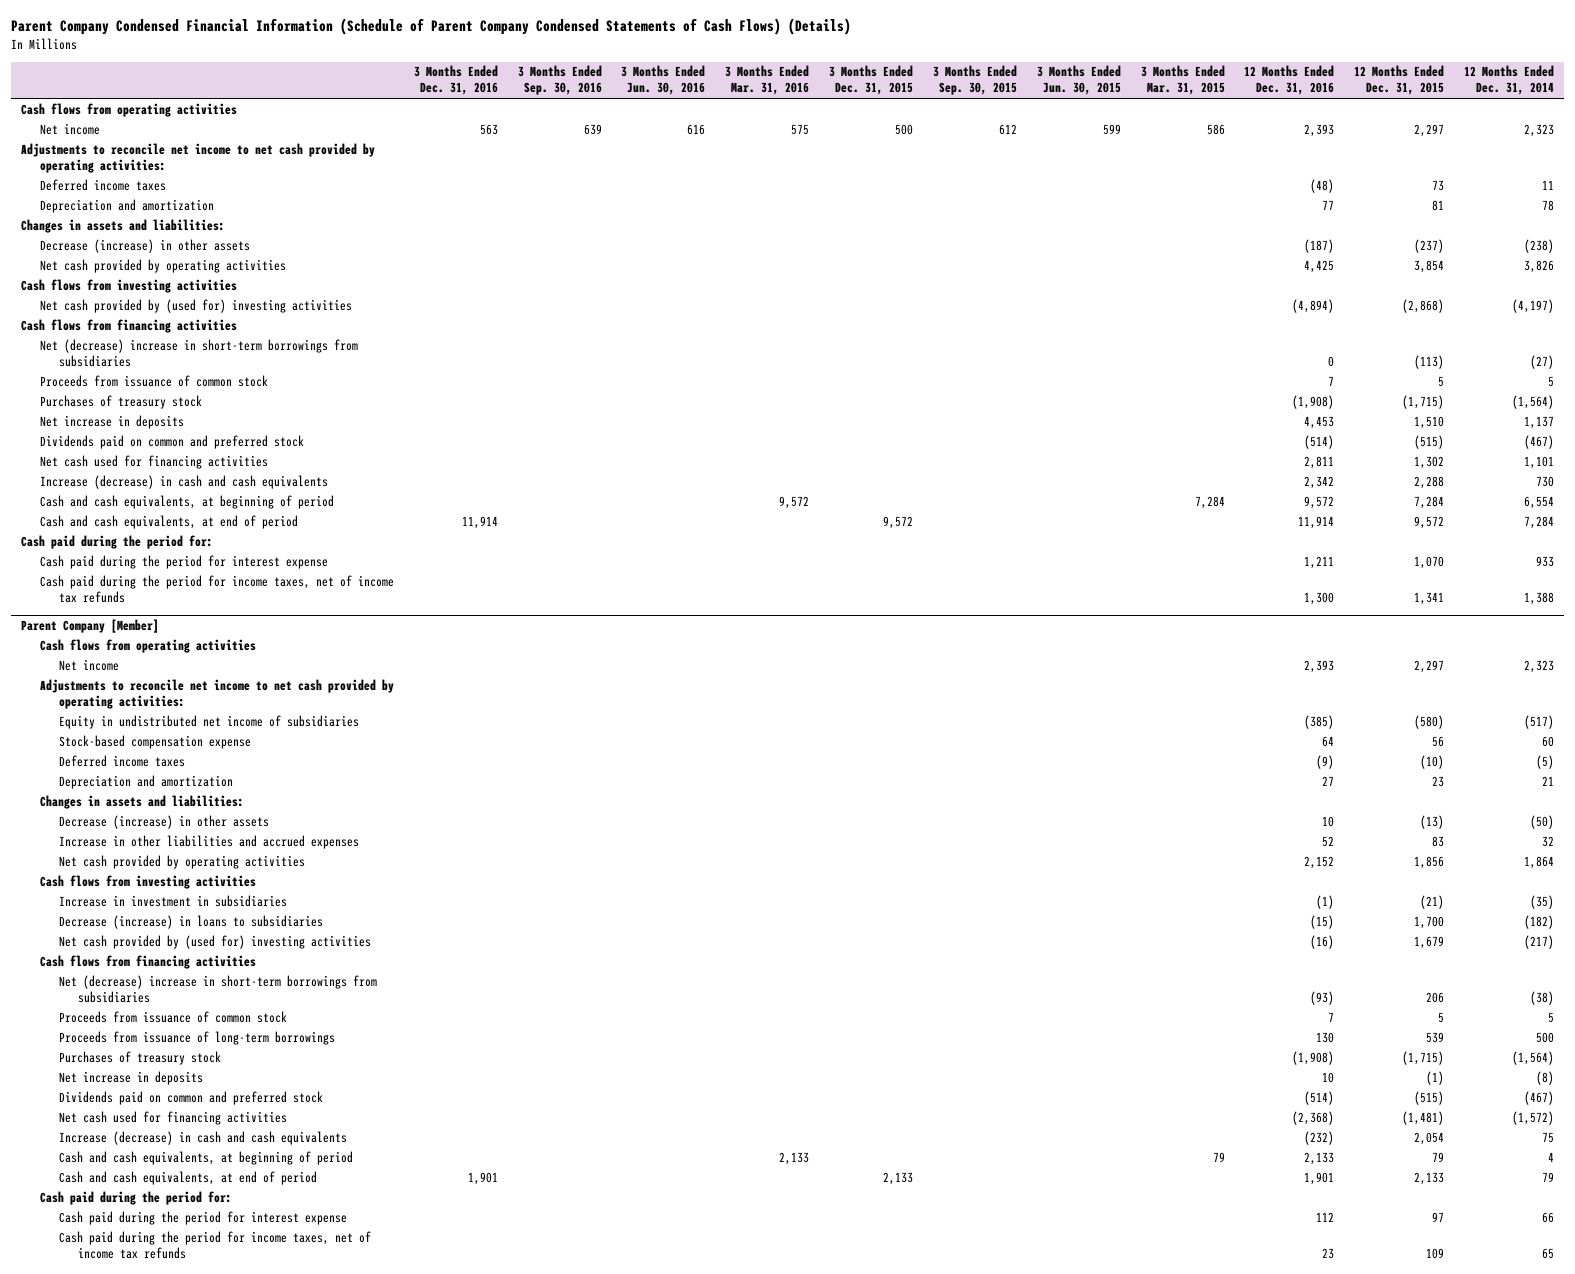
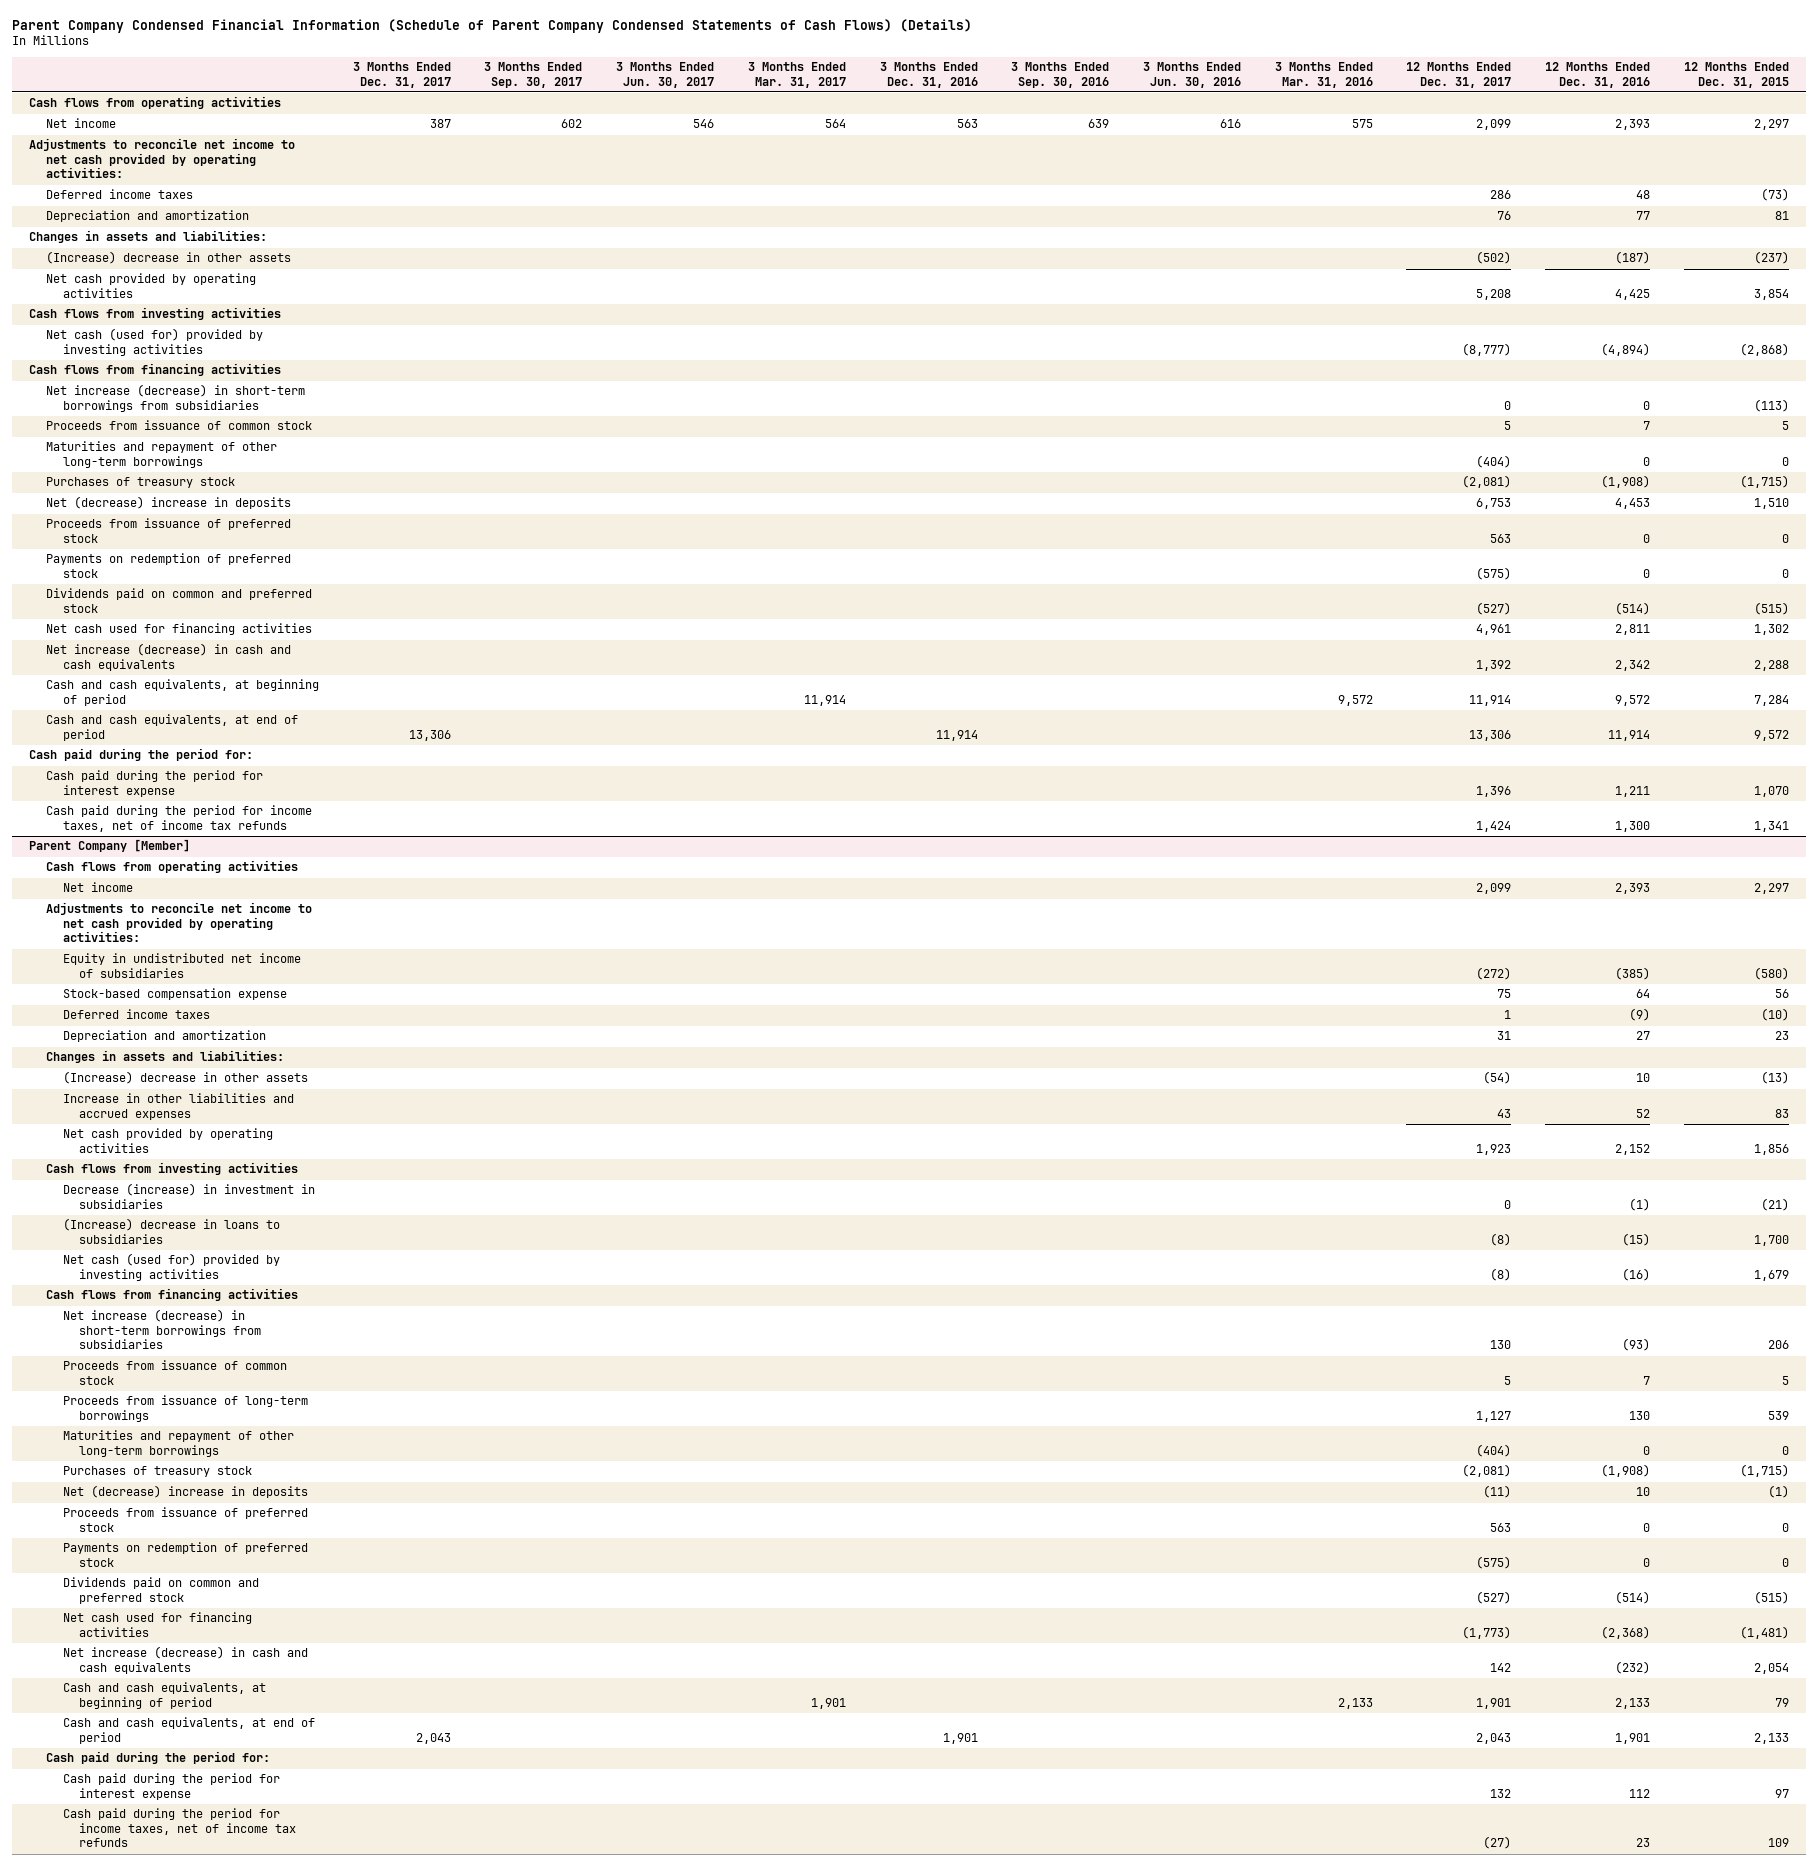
[829,65,914,96] 3 Months Ended Dec. 31, 2015 -> none
[932,65,1017,96] 3 Months Ended Sep. 30, 2015 -> none
[1036,65,1121,96] 3 Months Ended Jun. 30, 2015 -> none
[1140,65,1225,96] 3 Months Ended Mar. 31, 2015 -> none
[1464,65,1555,96] 12 Months Ended Dec. 31, 2014 -> none
none -> [352,62,451,88] 3 Months Ended Dec. 31, 2017
none -> [484,62,583,88] 3 Months Ended Sep. 30, 2017
none -> [616,62,715,88] 3 Months Ended Jun. 30, 2017
none -> [747,62,846,88] 3 Months Ended Mar. 31, 2017
none -> [1406,62,1512,88] 12 Months Ended Dec. 31, 2017
[1310,178,1335,193] (48) -> [1636,190,1651,200] 48
[1432,179,1445,191] 73 -> [1760,188,1789,202] (73)
[39,238,250,253] Decrease (increase) in other assets -> [45,251,291,265] (Increase) decrease in other assets
[39,298,352,313] Net cash provided by (used for) investing activities -> [45,328,263,356] Net cash (used for) provided by investing activities
[39,338,358,367] Net (decrease) increase in short-term borrowings from subsidiaries -> [45,384,305,412] Net increase (decrease) in short-term borrowings from subsidiaries
none -> [45,441,277,468] Maturities and repayment of other long-term borrowings
[39,414,184,429] Net increase in deposits -> [45,496,291,510] Net (decrease) increase in deposits
none -> [45,518,291,543] Proceeds from issuance of preferred stock
none -> [45,553,291,578] Payments on redemption of preferred stock
[39,474,328,489] Increase (decrease) in cash and cash equivalents -> [45,643,291,671] Net increase (decrease) in cash and cash equivalents
[58,814,269,829] Decrease (increase) in other assets -> [62,1071,308,1085] (Increase) decrease in other assets
[58,894,287,907] Increase in investment in subsidiaries -> [62,1183,315,1209] Decrease (increase) in investment in subsidiaries
[58,914,323,929] Decrease (increase) in loans to subsidiaries -> [62,1218,280,1244] (Increase) decrease in loans to subsidiaries
[58,934,371,949] Net cash provided by (used for) investing activities -> [62,1253,280,1281] Net cash (used for) provided by investing activities
[58,974,377,1003] Net (decrease) increase in short-term borrowings from subsidiaries -> [62,1309,262,1350] Net increase (decrease) in short-term borrowings from subsidiaries
none -> [62,1430,294,1457] Maturities and repayment of other long-term borrowings
[58,1070,203,1085] Net increase in deposits -> [62,1485,308,1499] Net (decrease) increase in deposits
none -> [62,1507,308,1532] Proceeds from issuance of preferred stock
none -> [62,1542,308,1567] Payments on redemption of preferred stock
[58,1130,347,1145] Increase (decrease) in cash and cash equivalents -> [62,1646,308,1674] Net increase (decrease) in cash and cash equivalents

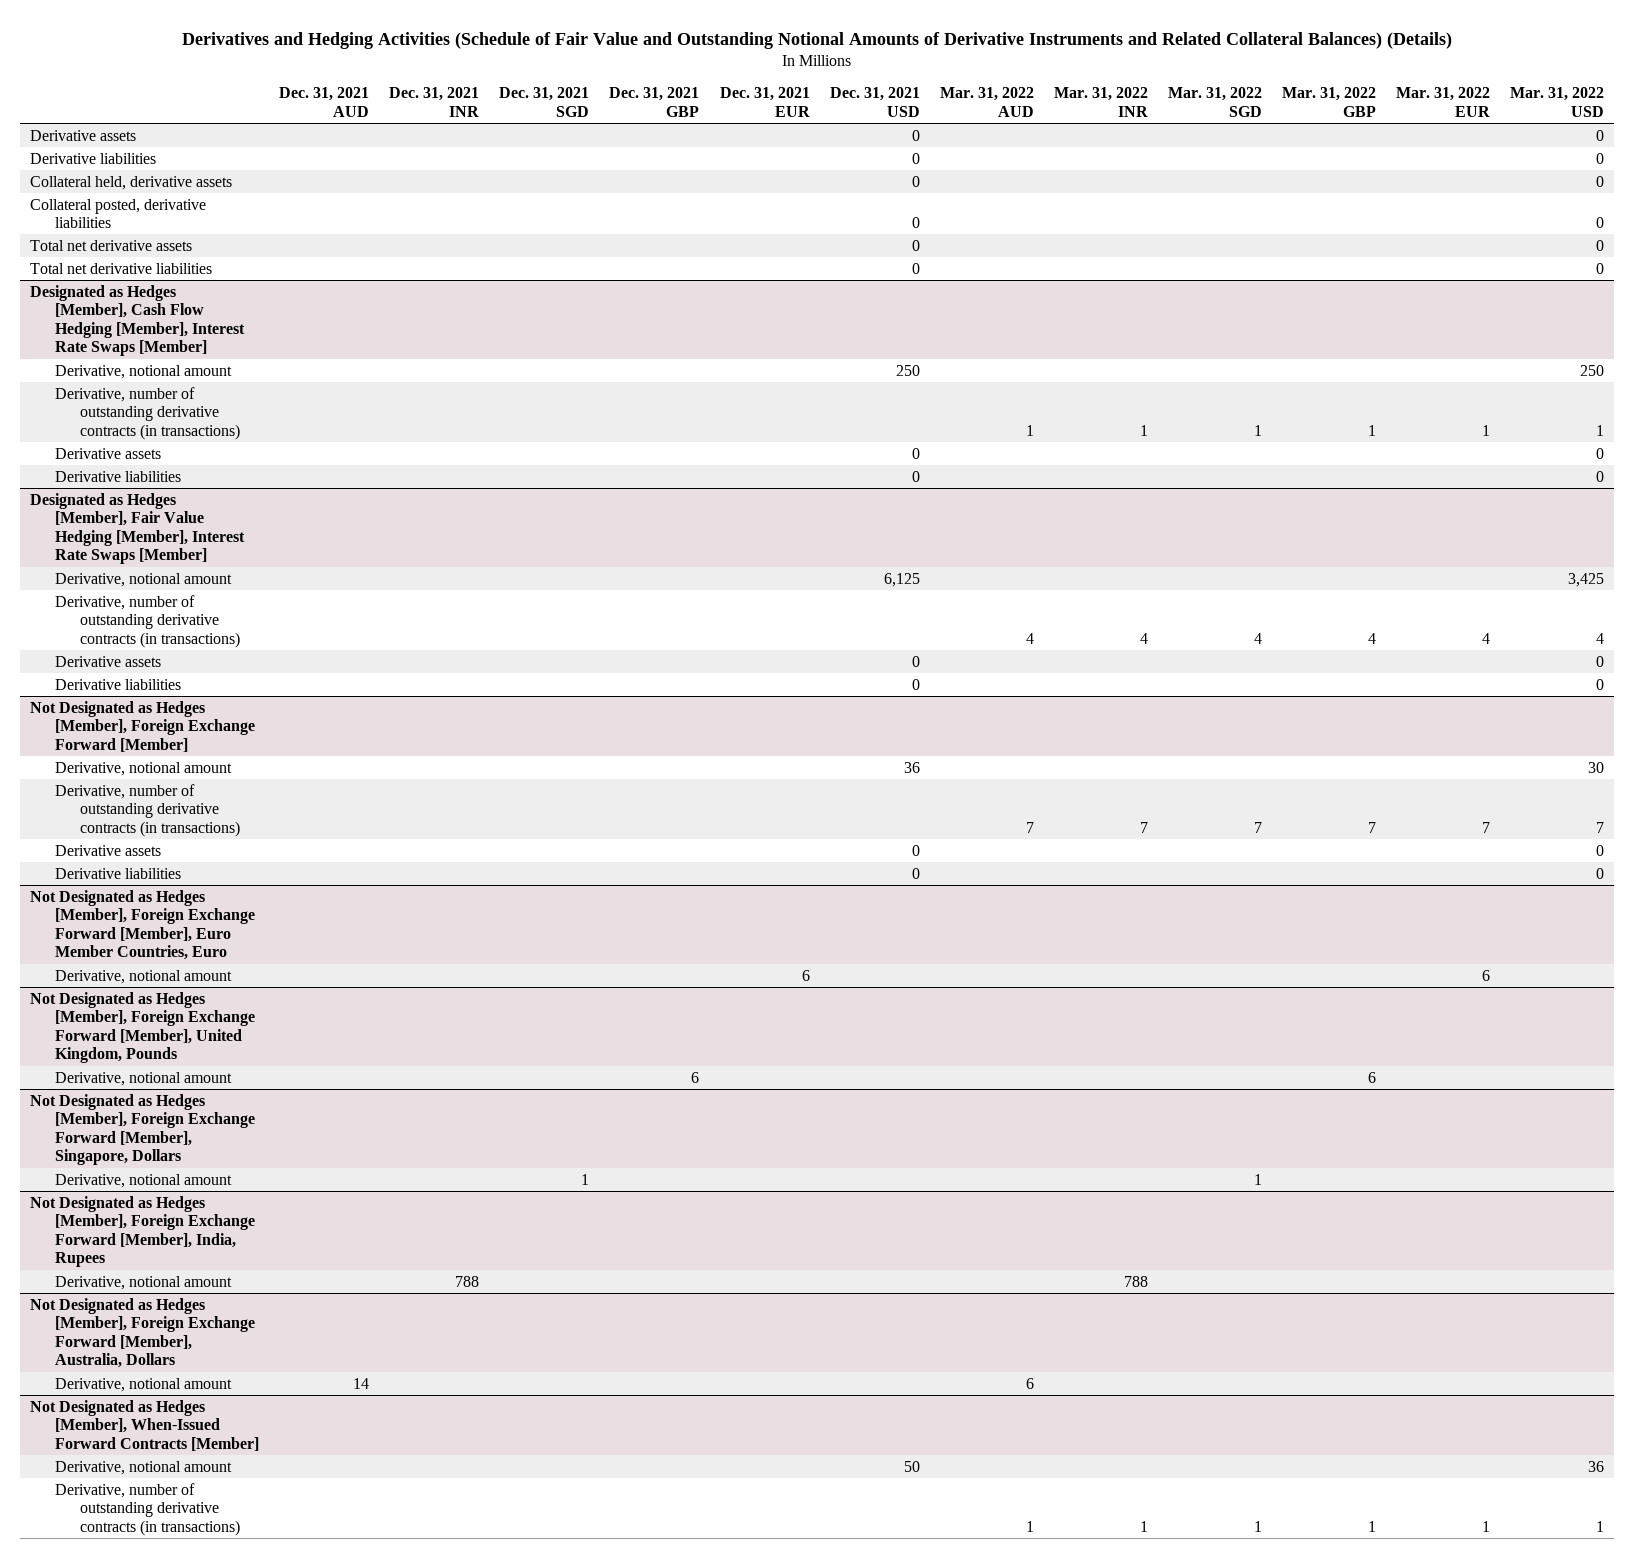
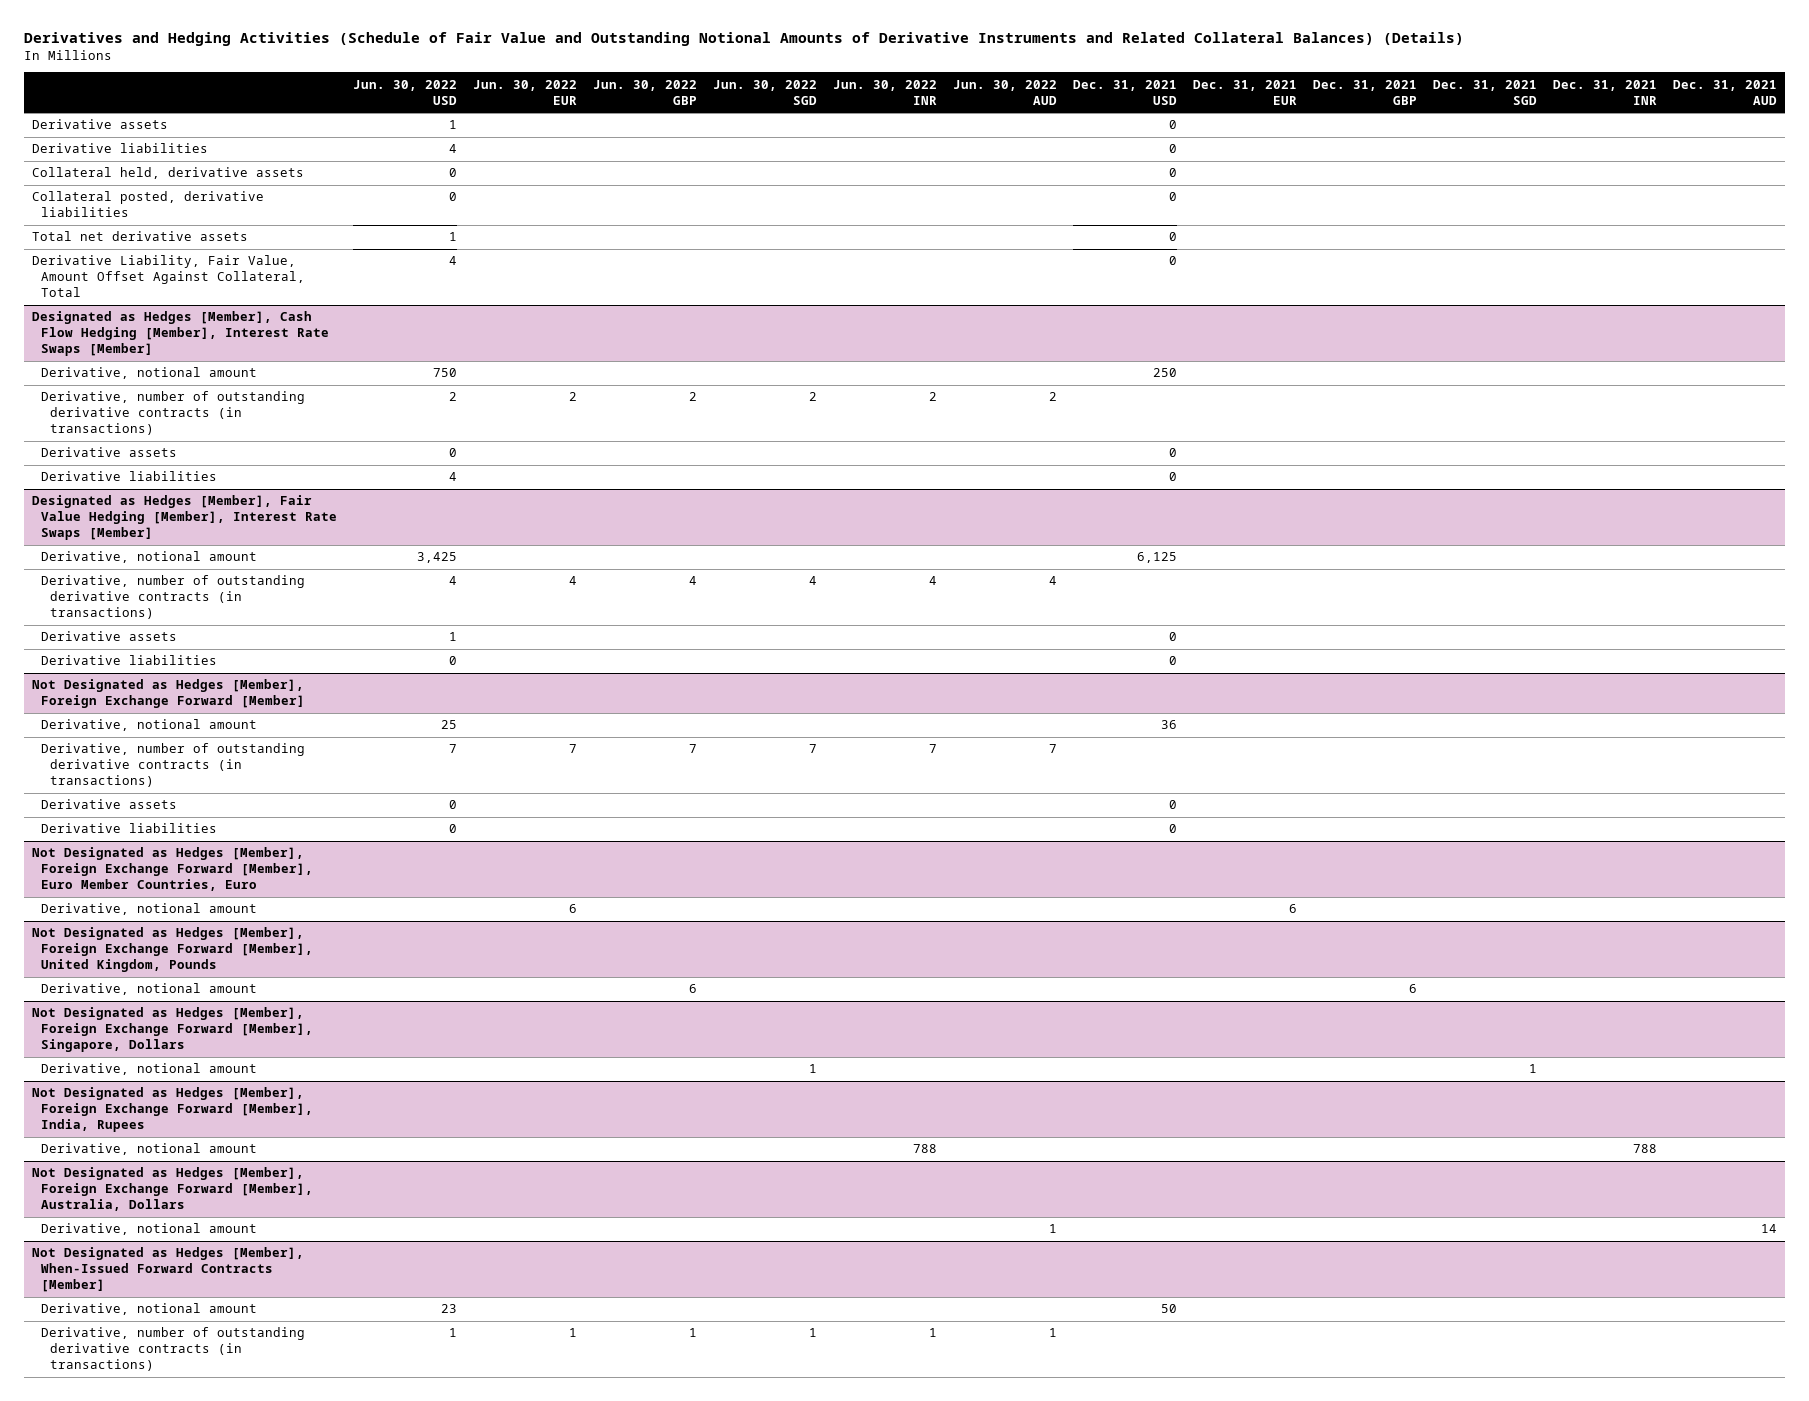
[939,87,1034,117] Mar. 31, 2022 AUD -> none
[1053,87,1148,117] Mar. 31, 2022 INR -> none
[1168,87,1263,117] Mar. 31, 2022 SGD -> none
[1282,87,1377,117] Mar. 31, 2022 GBP -> none
[1396,87,1491,117] Mar. 31, 2022 EUR -> none
[1510,87,1605,117] Mar. 31, 2022 USD -> none
none -> [352,79,457,105] Jun. 30, 2022 USD
none -> [472,79,577,105] Jun. 30, 2022 EUR
none -> [592,79,697,105] Jun. 30, 2022 GBP
none -> [713,79,818,105] Jun. 30, 2022 SGD
none -> [833,79,938,105] Jun. 30, 2022 INR
none -> [953,79,1058,105] Jun. 30, 2022 AUD
[30,262,213,274] Total net derivative liabilities -> [31,255,305,298] Derivative Liability, Fair Value, Amount Offset Against Collateral, Total

